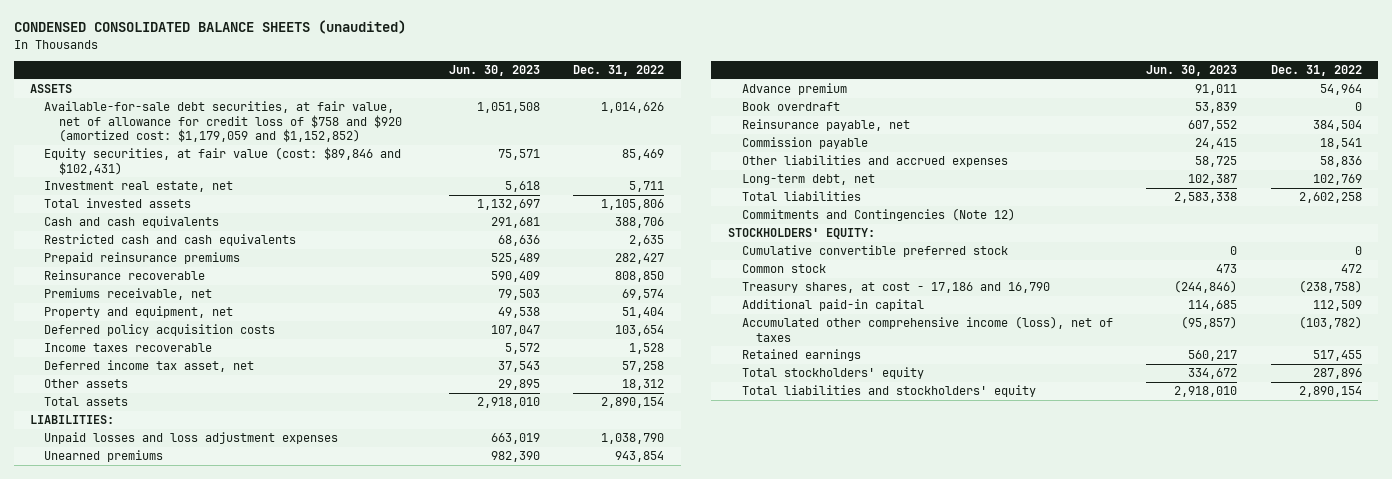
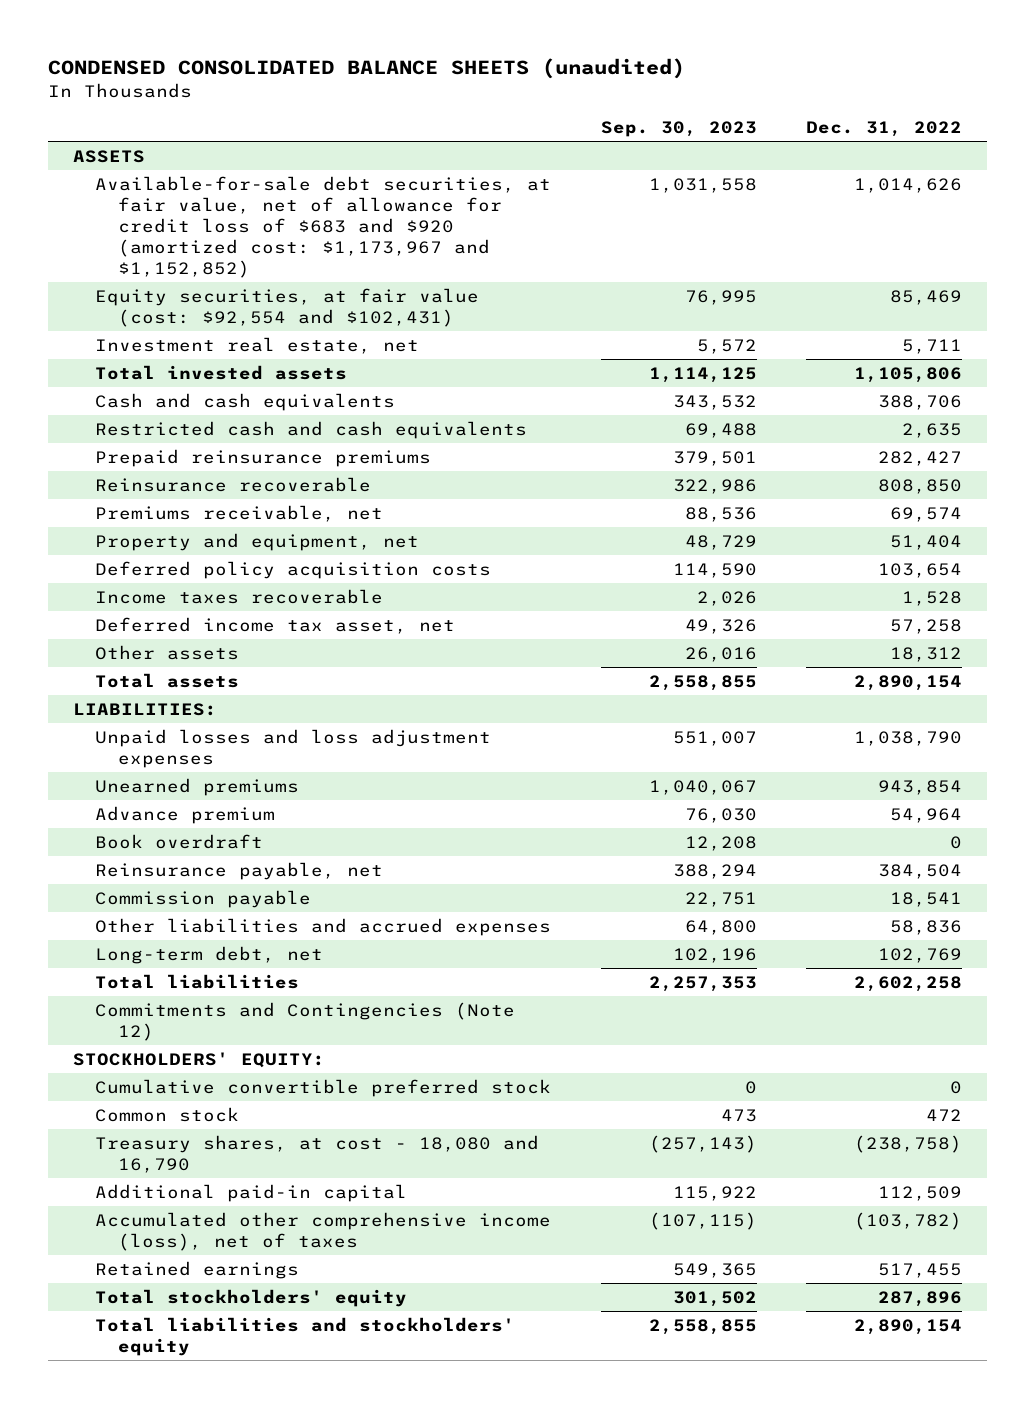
[448,65,540,77] Jun. 30, 2023 -> none
none -> [600,121,757,138] Sep. 30, 2023
[44,101,402,143] Available-for-sale debt securities, at fair value, net of allowance for credit loss of $758 and $920 (amortized cost: $1,179,059 and $1,152,852) -> [95,175,552,279] Available-for-sale debt securities, at fair value, net of allowance for credit loss of $683 and $920 (amortized cost: $1,173,967 and $1,152,852)
[44,147,402,175] Equity securities, at fair value (cost: $89,846 and $102,431) -> [95,287,480,327] Equity securities, at fair value (cost: $92,554 and $102,431)
[741,282,1050,294] Treasury shares, at cost - 17,186 and 16,790 -> [95,1134,540,1173] Treasury shares, at cost - 18,080 and 16,790

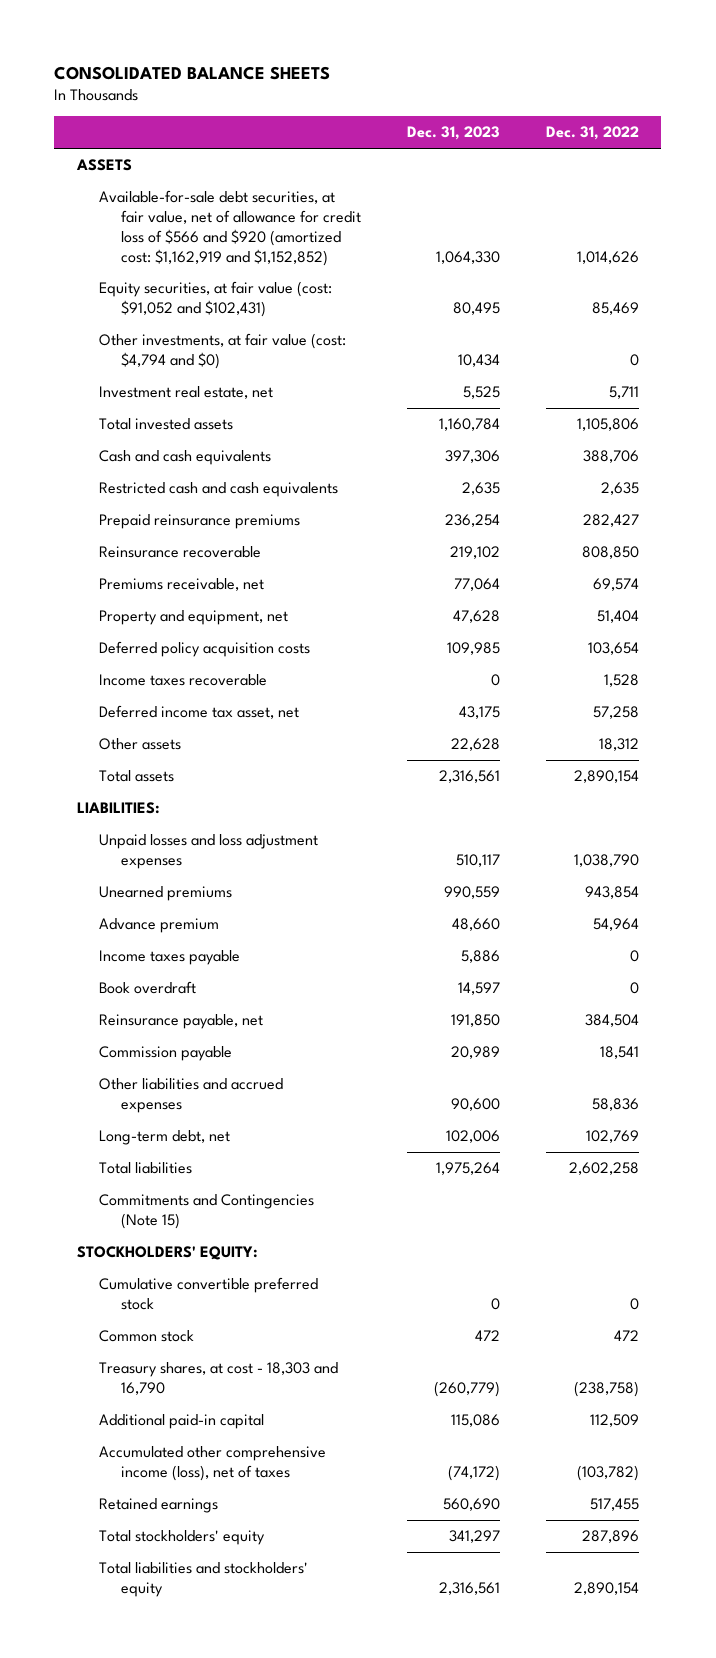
[48,58,686,80] CONDENSED CONSOLIDATED BALANCE SHEETS (unaudited) -> [54,65,331,80] CONSOLIDATED BALANCE SHEETS
[600,121,757,138] Sep. 30, 2023 -> none
none -> [406,126,500,141] Dec. 31, 2023
[95,175,552,279] Available-for-sale debt securities, at fair value, net of allowance for credit loss of $683 and $920 (amortized cost: $1,173,967 and $1,152,852) -> [99,190,362,266] Available-for-sale debt securities, at fair value, net of allowance for credit loss of $566 and $920 (amortized cost: $1,162,919 and $1,152,852)
[95,287,480,327] Equity securities, at fair value (cost: $92,554 and $102,431) -> [99,281,333,318] Equity securities, at fair value (cost: $91,052 and $102,431)
none -> [99,333,347,370] Other investments, at fair value (cost: $4,794 and $0)
none -> [99,950,241,966] Income taxes payable
[95,1001,516,1041] Commitments and Contingencies (Note 12) -> [99,1194,315,1230] Commitments and Contingencies (Note 15)
[95,1134,540,1173] Treasury shares, at cost - 18,080 and 16,790 -> [99,1362,339,1396] Treasury shares, at cost - 18,303 and 16,790

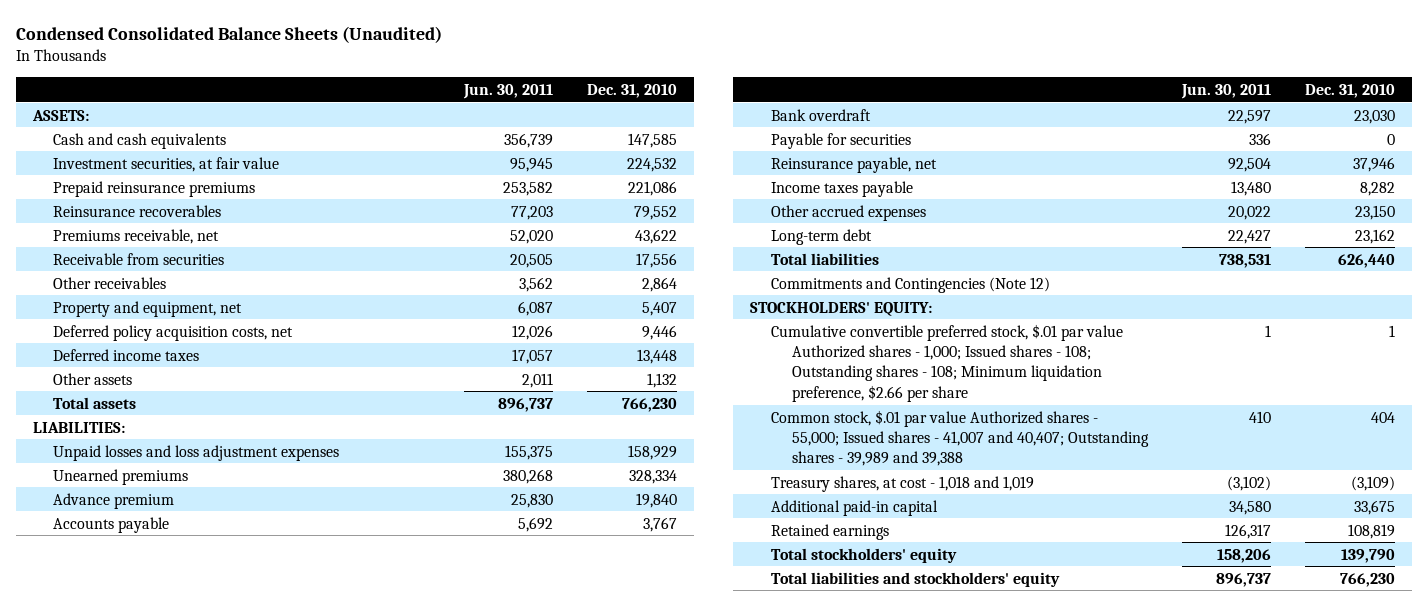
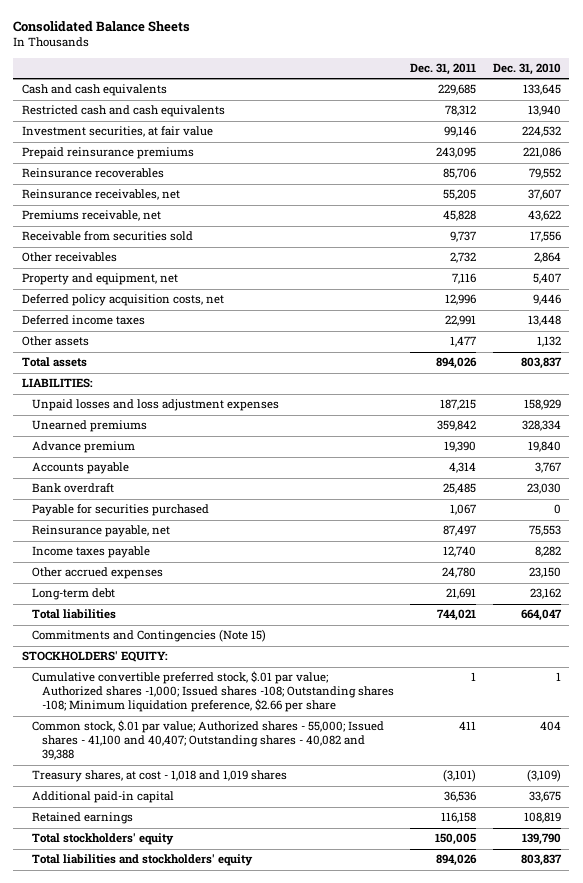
[15,26,442,44] Condensed Consolidated Balance Sheets (Unaudited) -> [13,20,191,32] Consolidated Balance Sheets
[462,83,553,99] Jun. 30, 2011 -> none
none -> [410,63,477,76] Dec. 31, 2011
[31,109,89,121] ASSETS: -> none
[627,132,677,148] 147,585 -> [523,84,562,96] 133,645
none -> [21,105,225,118] Restricted cash and cash equivalents
none -> [21,189,180,201] Reinsurance receivables, net
[53,252,225,265] Receivable from securities -> [21,231,193,242] Receivable from securities sold
[621,397,677,412] 766,230 -> [521,357,563,370] 803,837
[770,132,911,149] Payable for securities -> [31,504,209,517] Payable for securities purchased
[1352,156,1395,172] 37,946 -> [529,525,562,537] 75,553
[1337,253,1395,268] 626,440 -> [521,609,563,622] 664,047
[770,276,1050,293] Commitments and Contingencies (Note 12) -> [31,629,266,643] Commitments and Contingencies (Note 15)
[770,323,1123,402] Cumulative convertible preferred stock, $.01 par value Authorized shares - 1,000; Issued shares - 108; Outstanding shares - 108; Minimum liquidation preference, $2.66 per share -> [31,671,394,713] Cumulative convertible preferred stock, $.01 par value; Authorized shares -1,000; Issued shares -108; Outstanding shares -108; Minimum liquidation preference, $2.66 per share
[770,409,1149,467] Common stock, $.01 par value Authorized shares - 55,000; Issued shares - 41,007 and 40,407; Outstanding shares - 39,989 and 39,388 -> [31,720,384,761] Common stock, $.01 par value; Authorized shares - 55,000; Issued shares - 41,100 and 40,407; Outstanding shares - 40,082 and 39,388
[770,475,1034,492] Treasury shares, at cost - 1,018 and 1,019 -> [31,770,287,783] Treasury shares, at cost - 1,018 and 1,019 shares
[1339,572,1395,587] 766,230 -> [521,854,563,867] 803,837

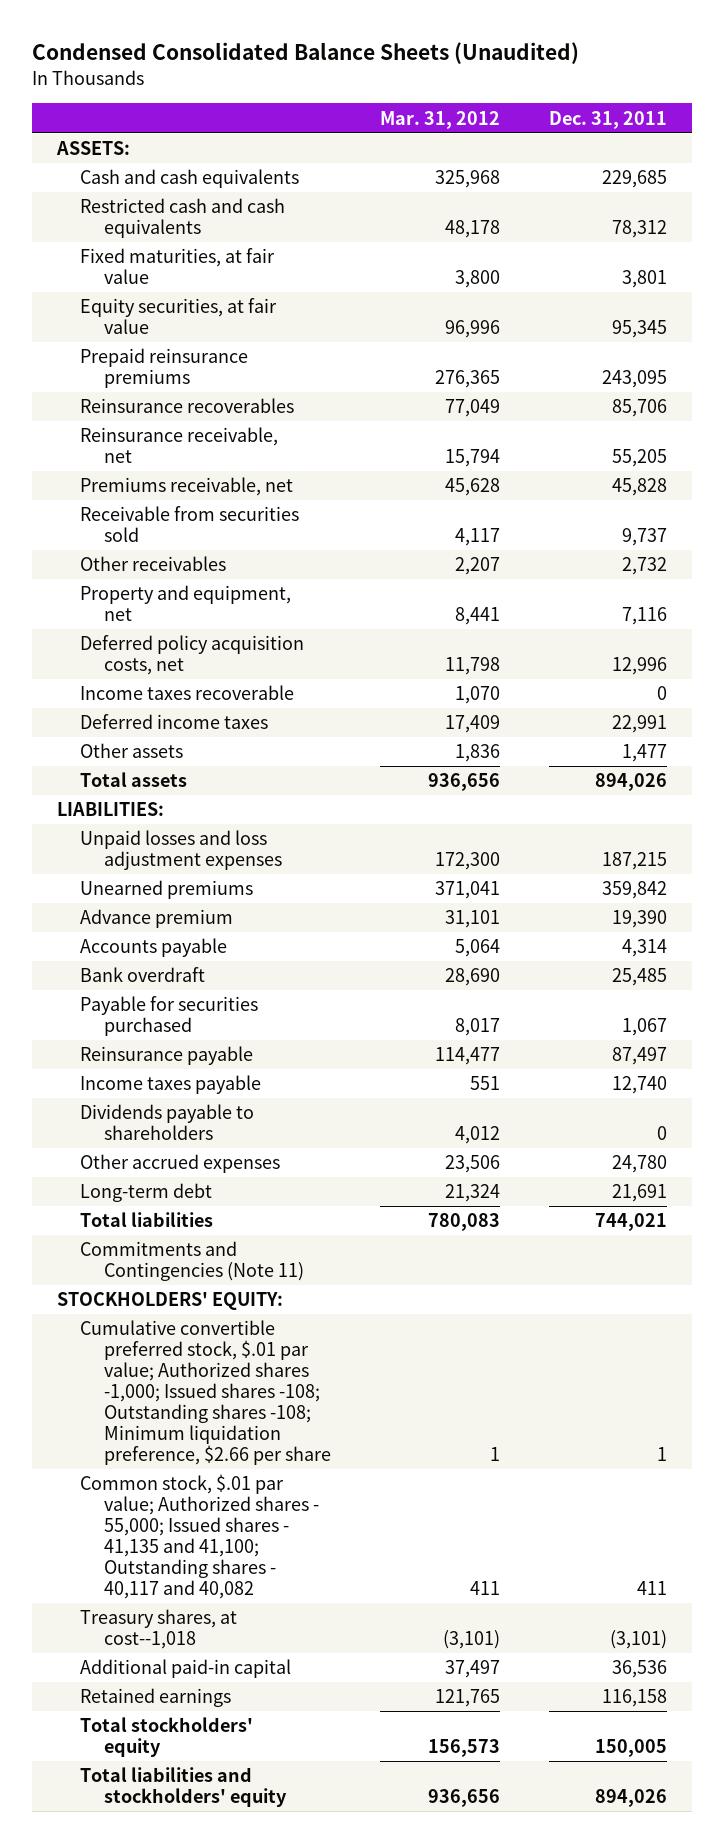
[13,20,191,32] Consolidated Balance Sheets -> [32,42,580,65] Condensed Consolidated Balance Sheets (Unaudited)
[493,63,562,76] Dec. 31, 2010 -> none
none -> [379,110,500,129] Mar. 31, 2012
none -> [55,141,130,156] ASSETS:
none -> [80,248,276,285] Fixed maturities, at fair value
[21,126,213,138] Investment securities, at fair value -> [80,298,278,335] Equity securities, at fair value
[444,126,477,138] 99,146 -> [612,320,668,339] 95,345
[21,189,180,201] Reinsurance receivables, net -> [80,427,279,464] Reinsurance receivable, net
none -> [80,685,295,701] Income taxes recoverable
[31,525,170,538] Reinsurance payable, net -> [80,1046,254,1066] Reinsurance payable
none -> [80,1104,255,1141] Dividends payable to shareholders
[31,629,266,643] Commitments and Contingencies (Note 15) -> [80,1241,304,1282] Commitments and Contingencies (Note 11)
[31,720,384,761] Common stock, $.01 par value; Authorized shares - 55,000; Issued shares - 41,100 and 40,407; Outstanding shares - 40,082 and 39,388 -> [80,1474,319,1600] Common stock, $.01 par value; Authorized shares - 55,000; Issued shares - 41,135 and 41,100; Outstanding shares - 40,117 and 40,082
[31,770,287,783] Treasury shares, at cost - 1,018 and 1,019 shares -> [80,1609,238,1650] Treasury shares, at cost--1,018

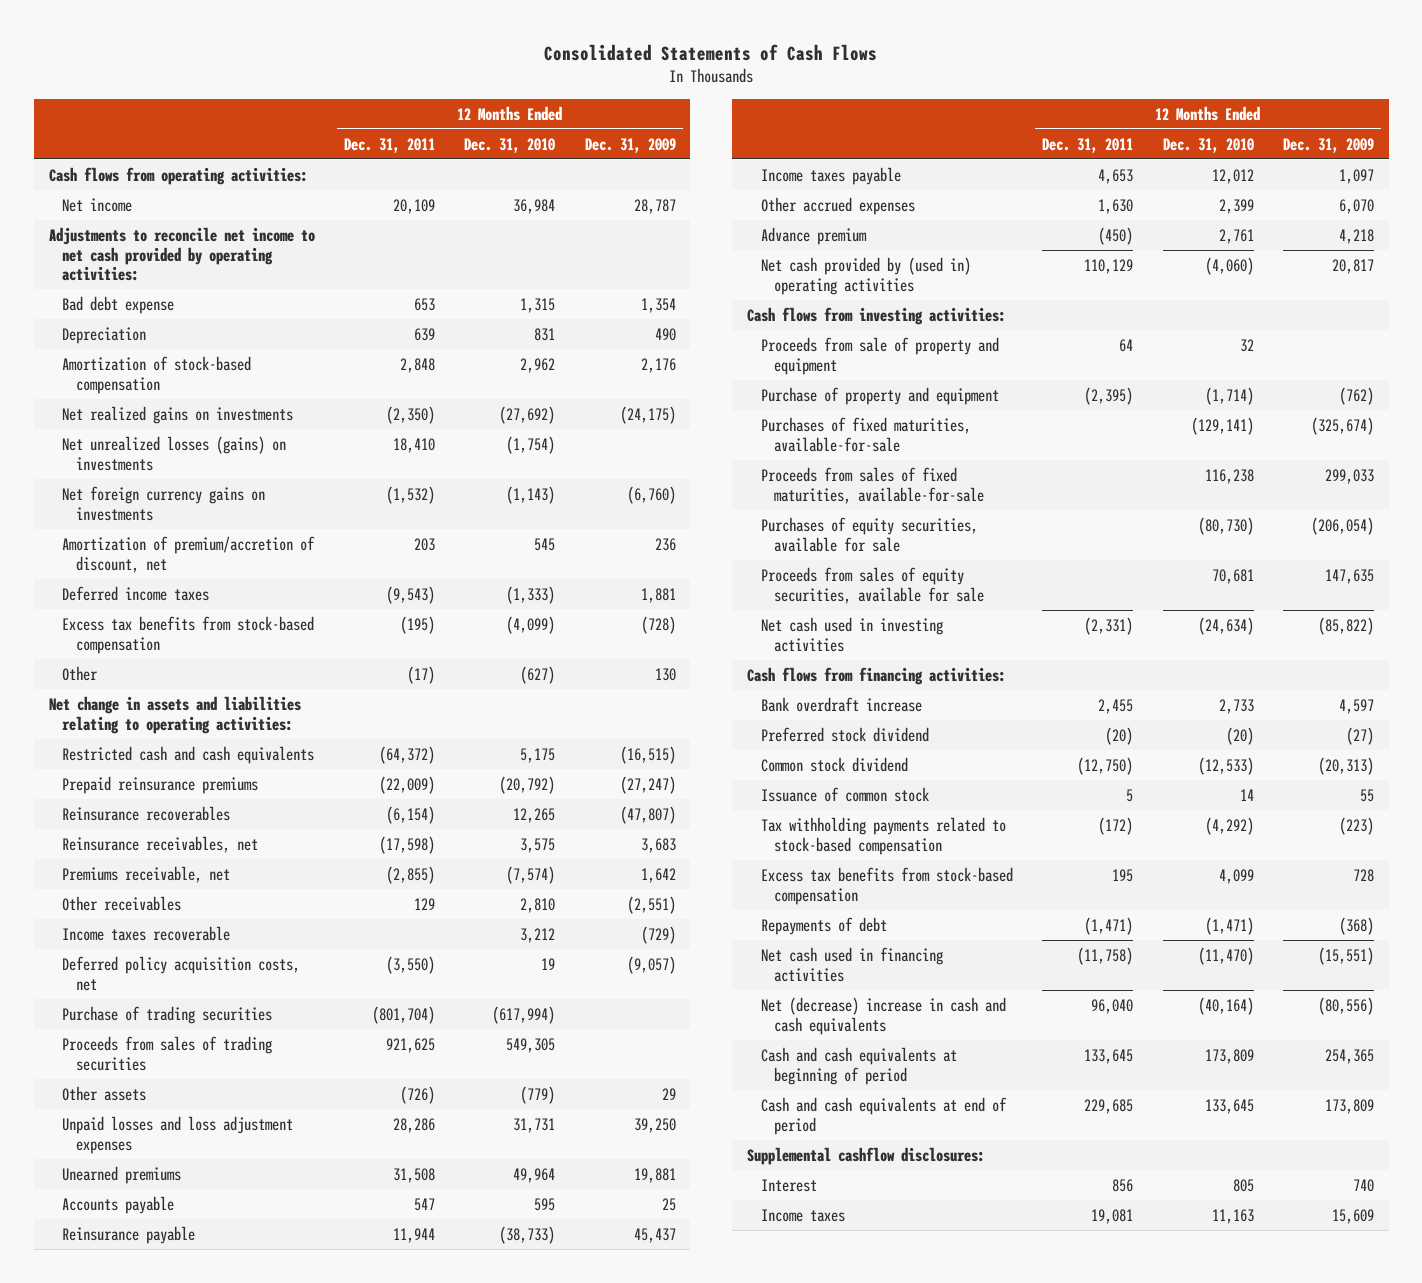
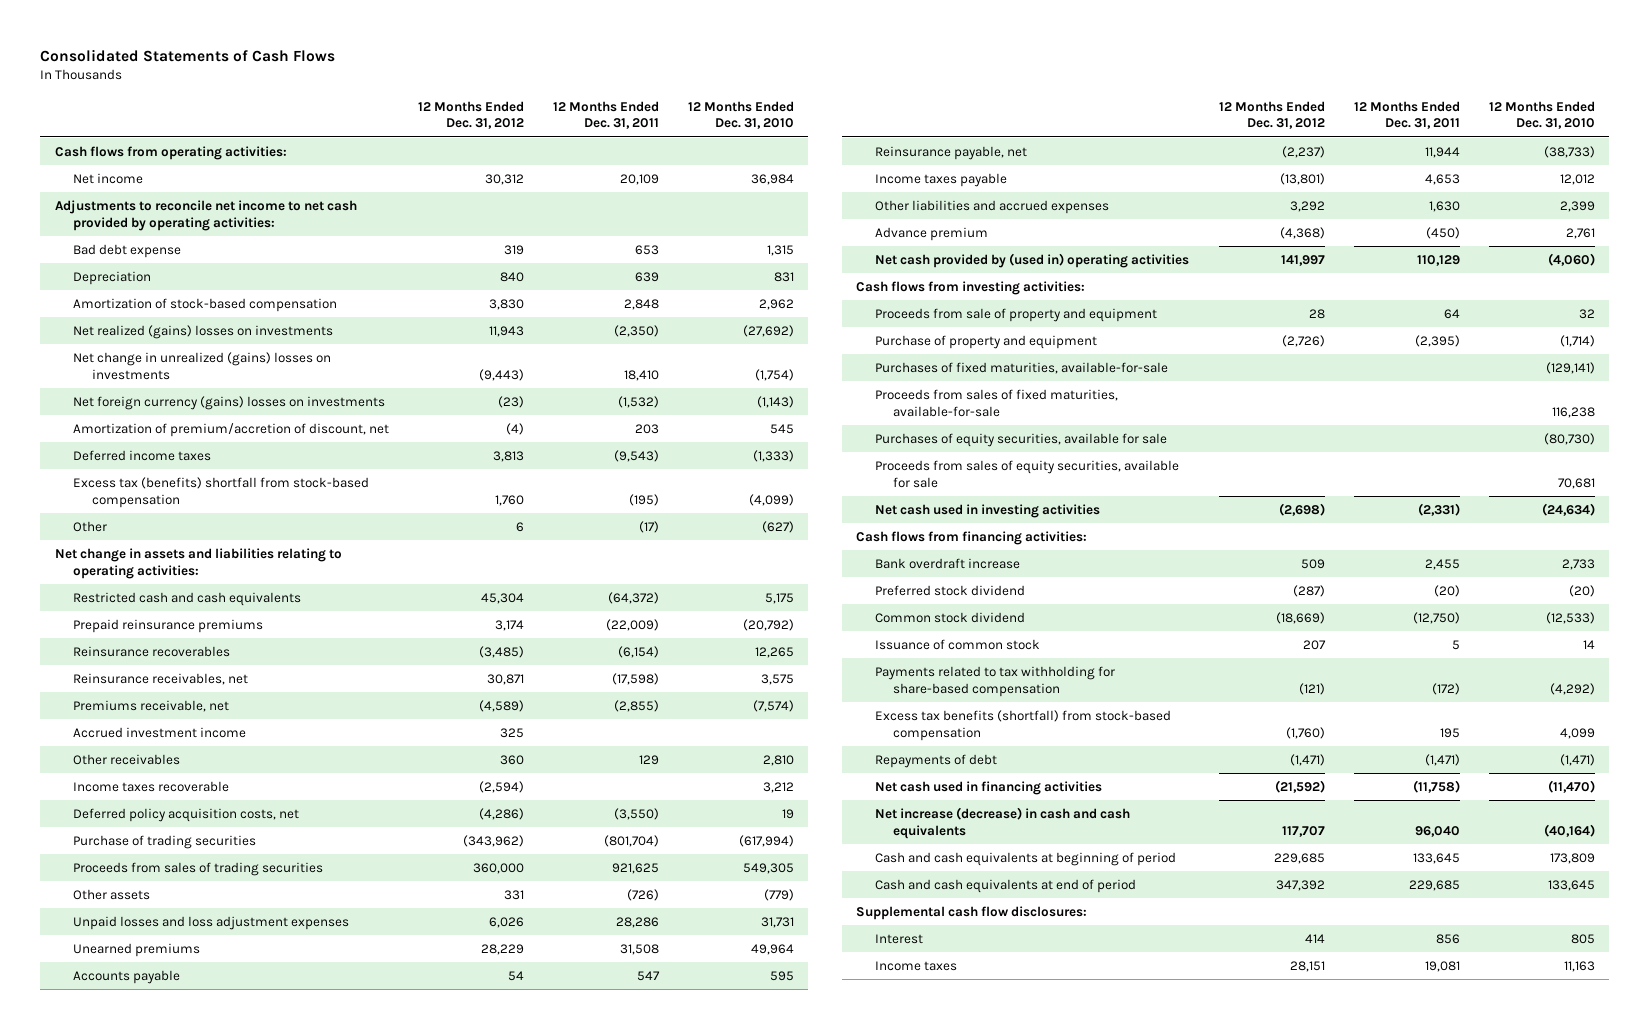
[584,137,676,153] Dec. 31, 2009 -> none
none -> [417,100,524,130] 12 Months Ended Dec. 31, 2012
[62,405,294,424] Net realized gains on investments -> [73,324,334,339] Net realized (gains) losses on investments
[62,435,287,471] Net unrealized losses (gains) on investments -> [73,351,332,380] Net change in unrealized (gains) losses on investments
[62,485,266,521] Net foreign currency gains on investments -> [73,395,386,410] Net foreign currency (gains) losses on investments
[62,615,315,654] Excess tax benefits from stock-based compensation -> [73,476,370,508] Excess tax (benefits) shortfall from stock-based compensation
none -> [73,726,247,738] Accrued investment income
[62,1225,196,1244] Reinsurance payable -> [874,145,1027,160] Reinsurance payable, net
[760,196,915,215] Other accrued expenses -> [874,199,1109,214] Other liabilities and accrued expenses
[760,816,1006,855] Tax withholding payments related to stock-based compensation -> [874,665,1115,697] Payments related to tax withholding for share-based compensation
[760,866,1013,905] Excess tax benefits from stock-based compensation -> [874,709,1171,741] Excess tax benefits (shortfall) from stock-based compensation
[760,996,1006,1035] Net (decrease) increase in cash and cash equivalents -> [874,806,1130,839] Net increase (decrease) in cash and cash equivalents
[746,1146,985,1165] Supplemental cashflow disclosures: -> [856,905,1088,920] Supplemental cash flow disclosures:

